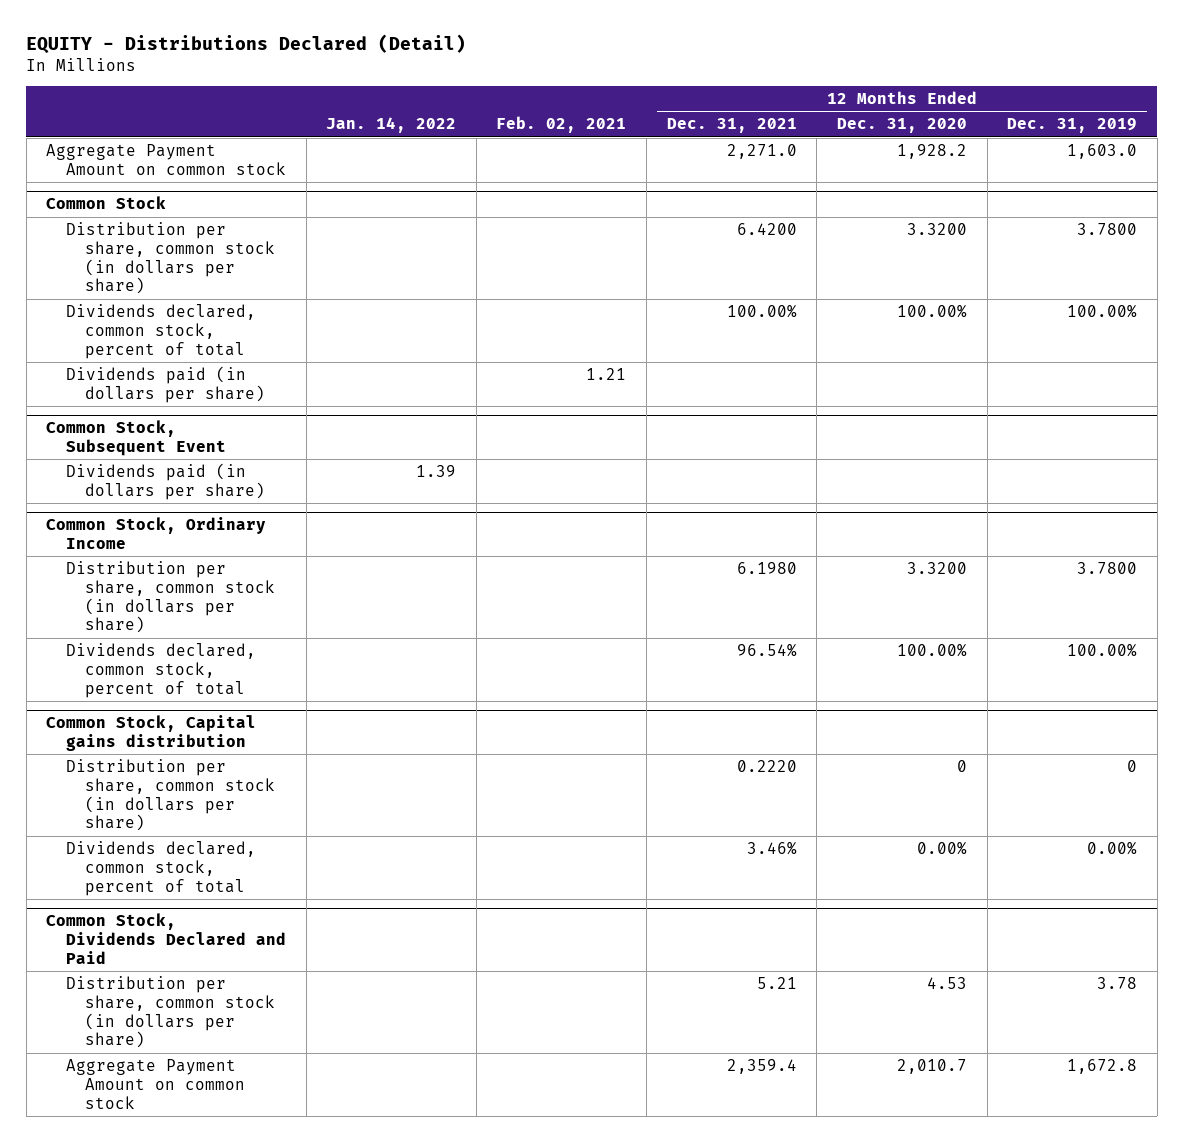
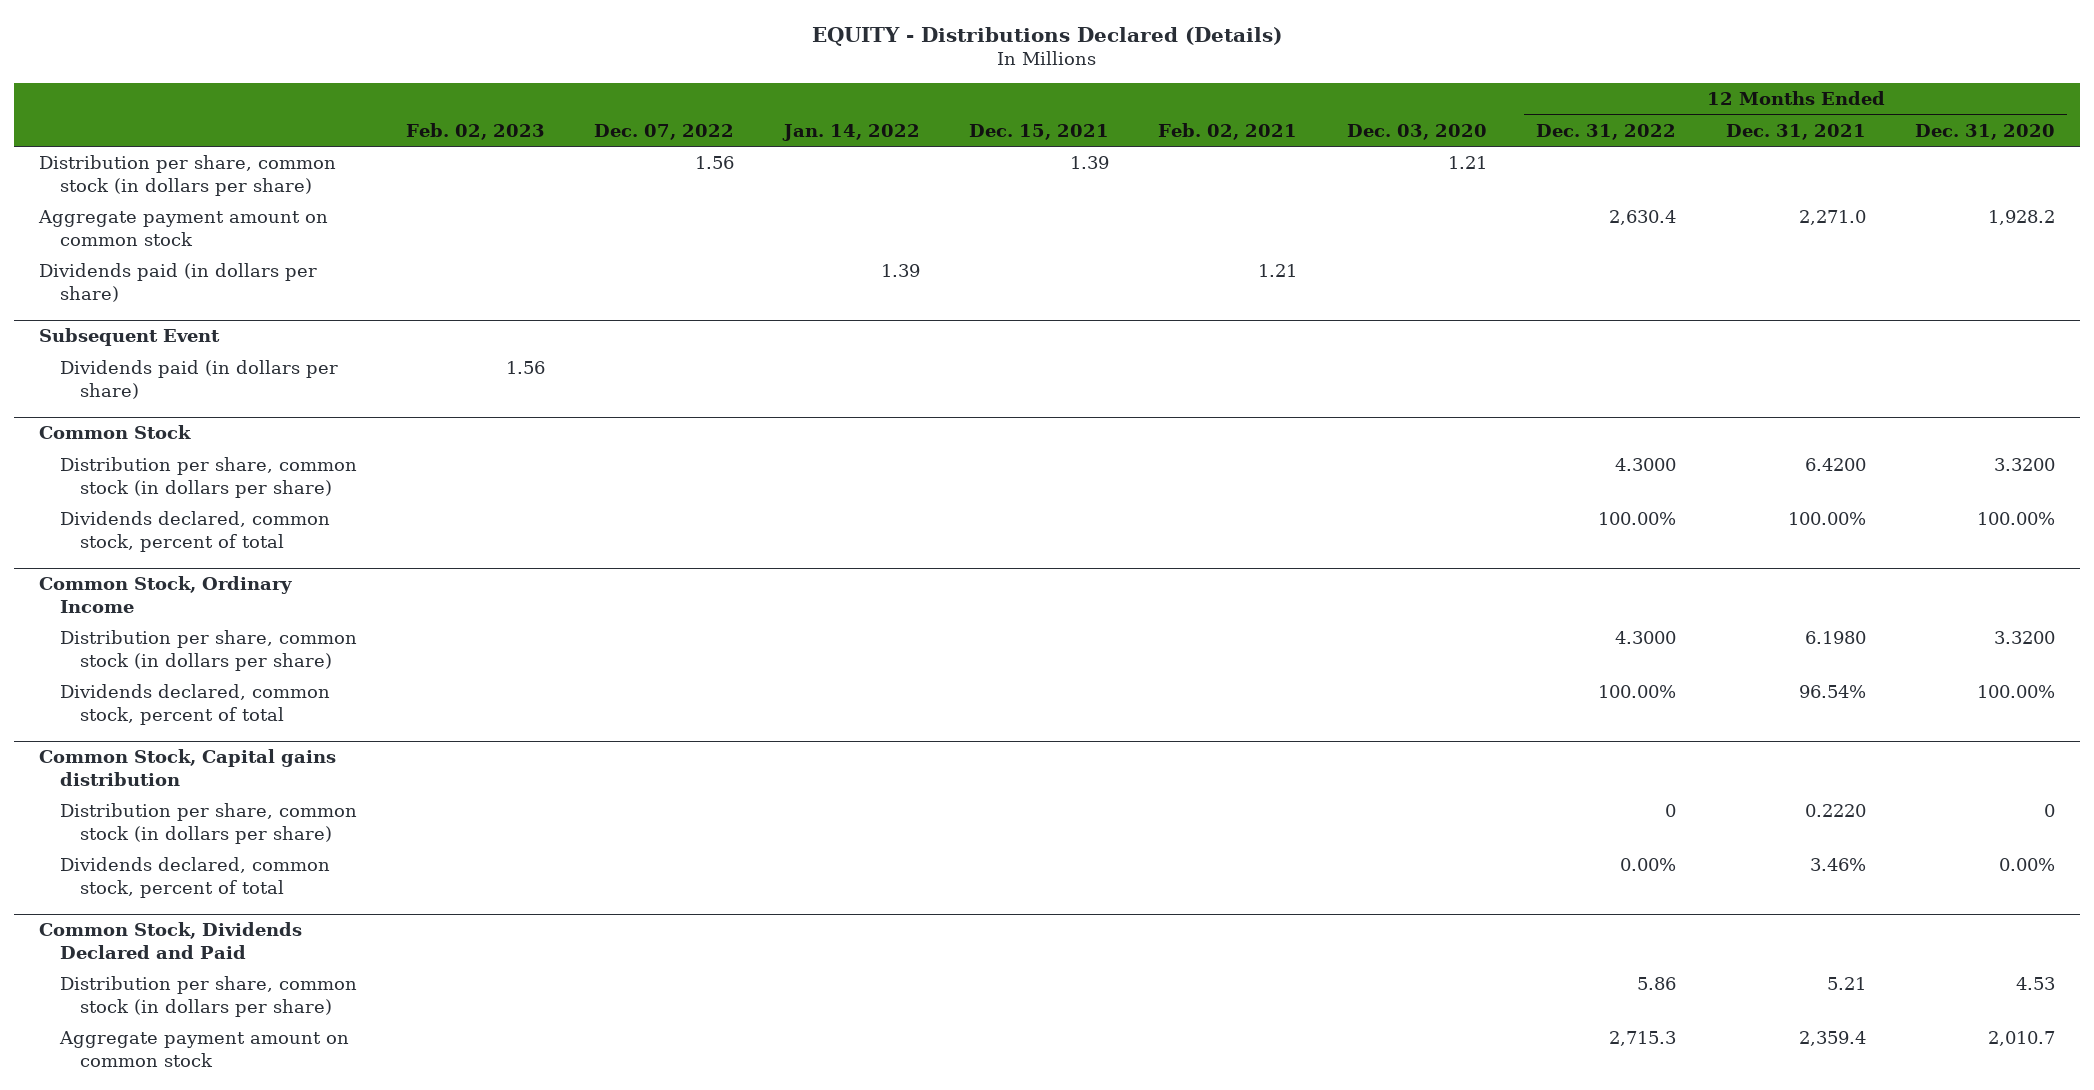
[26,34,467,54] EQUITY - Distributions Declared (Detail) -> [811,26,1282,46] EQUITY - Distributions Declared (Details)
[1007,118,1138,134] Dec. 31, 2019 -> none
none -> [406,122,546,140] Feb. 02, 2023
none -> [594,123,735,140] Dec. 07, 2022
none -> [969,123,1110,140] Dec. 15, 2021
none -> [1346,123,1487,140] Dec. 03, 2020
none -> [1536,123,1677,140] Dec. 31, 2022
none -> [38,155,336,196] Distribution per share, common stock (in dollars per share)
[46,144,286,175] Aggregate Payment Amount on common stock -> [37,210,328,246] Aggregate payment amount on common stock
none -> [38,263,317,302] Dividends paid (in dollars per share)
none -> [38,328,220,347] Subsequent Event
none -> [59,360,338,399] Dividends paid (in dollars per share)
[65,366,266,403] Dividends paid (in dollars per share) -> none
[46,420,226,457] Common Stock, Subsequent Event -> none
[65,463,266,500] Dividends paid (in dollars per share) -> none
[65,1059,246,1109] Aggregate Payment Amount on common stock -> [58,1031,349,1067] Aggregate payment amount on common stock

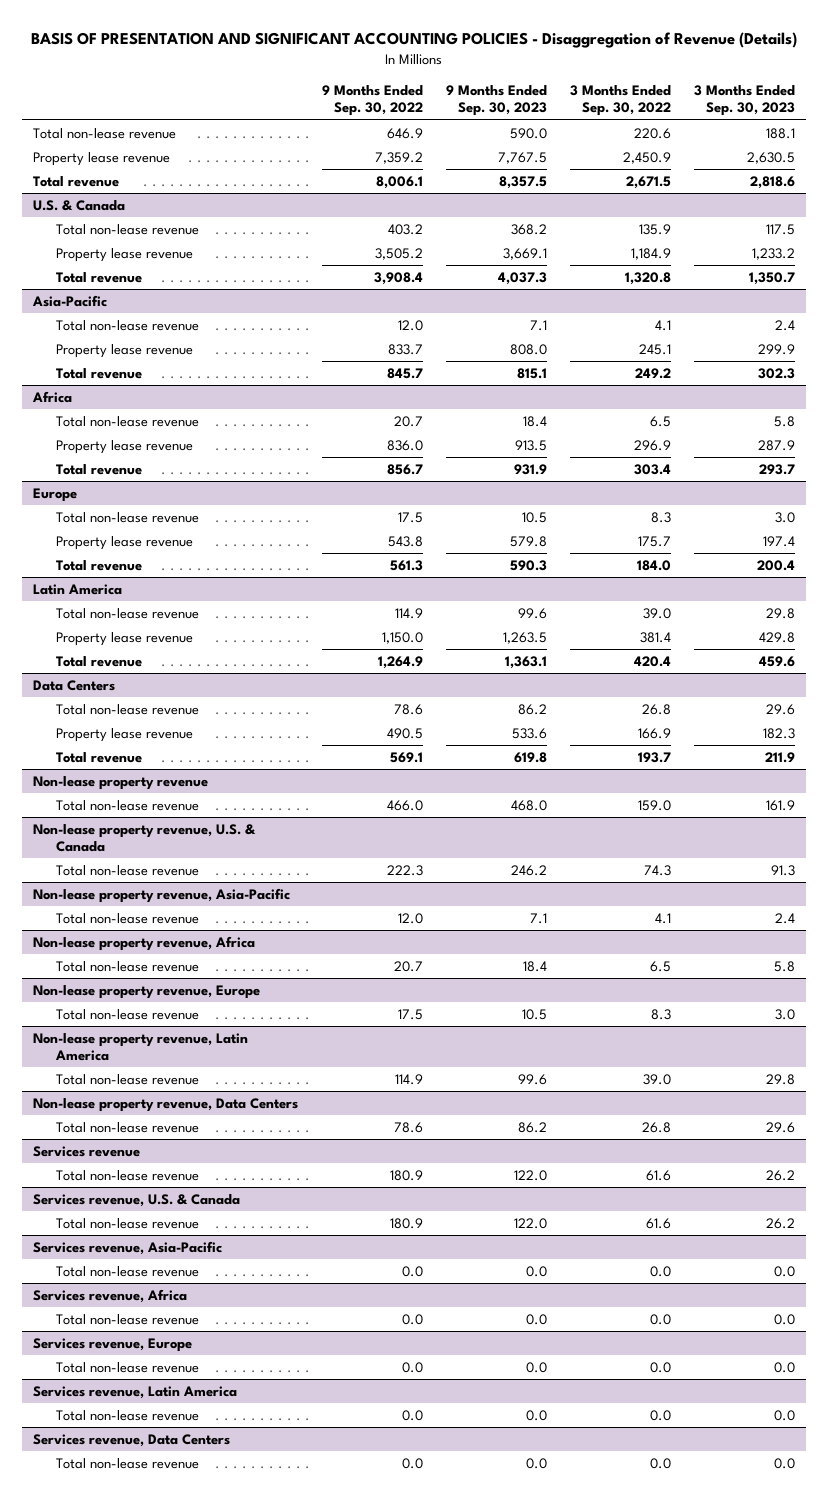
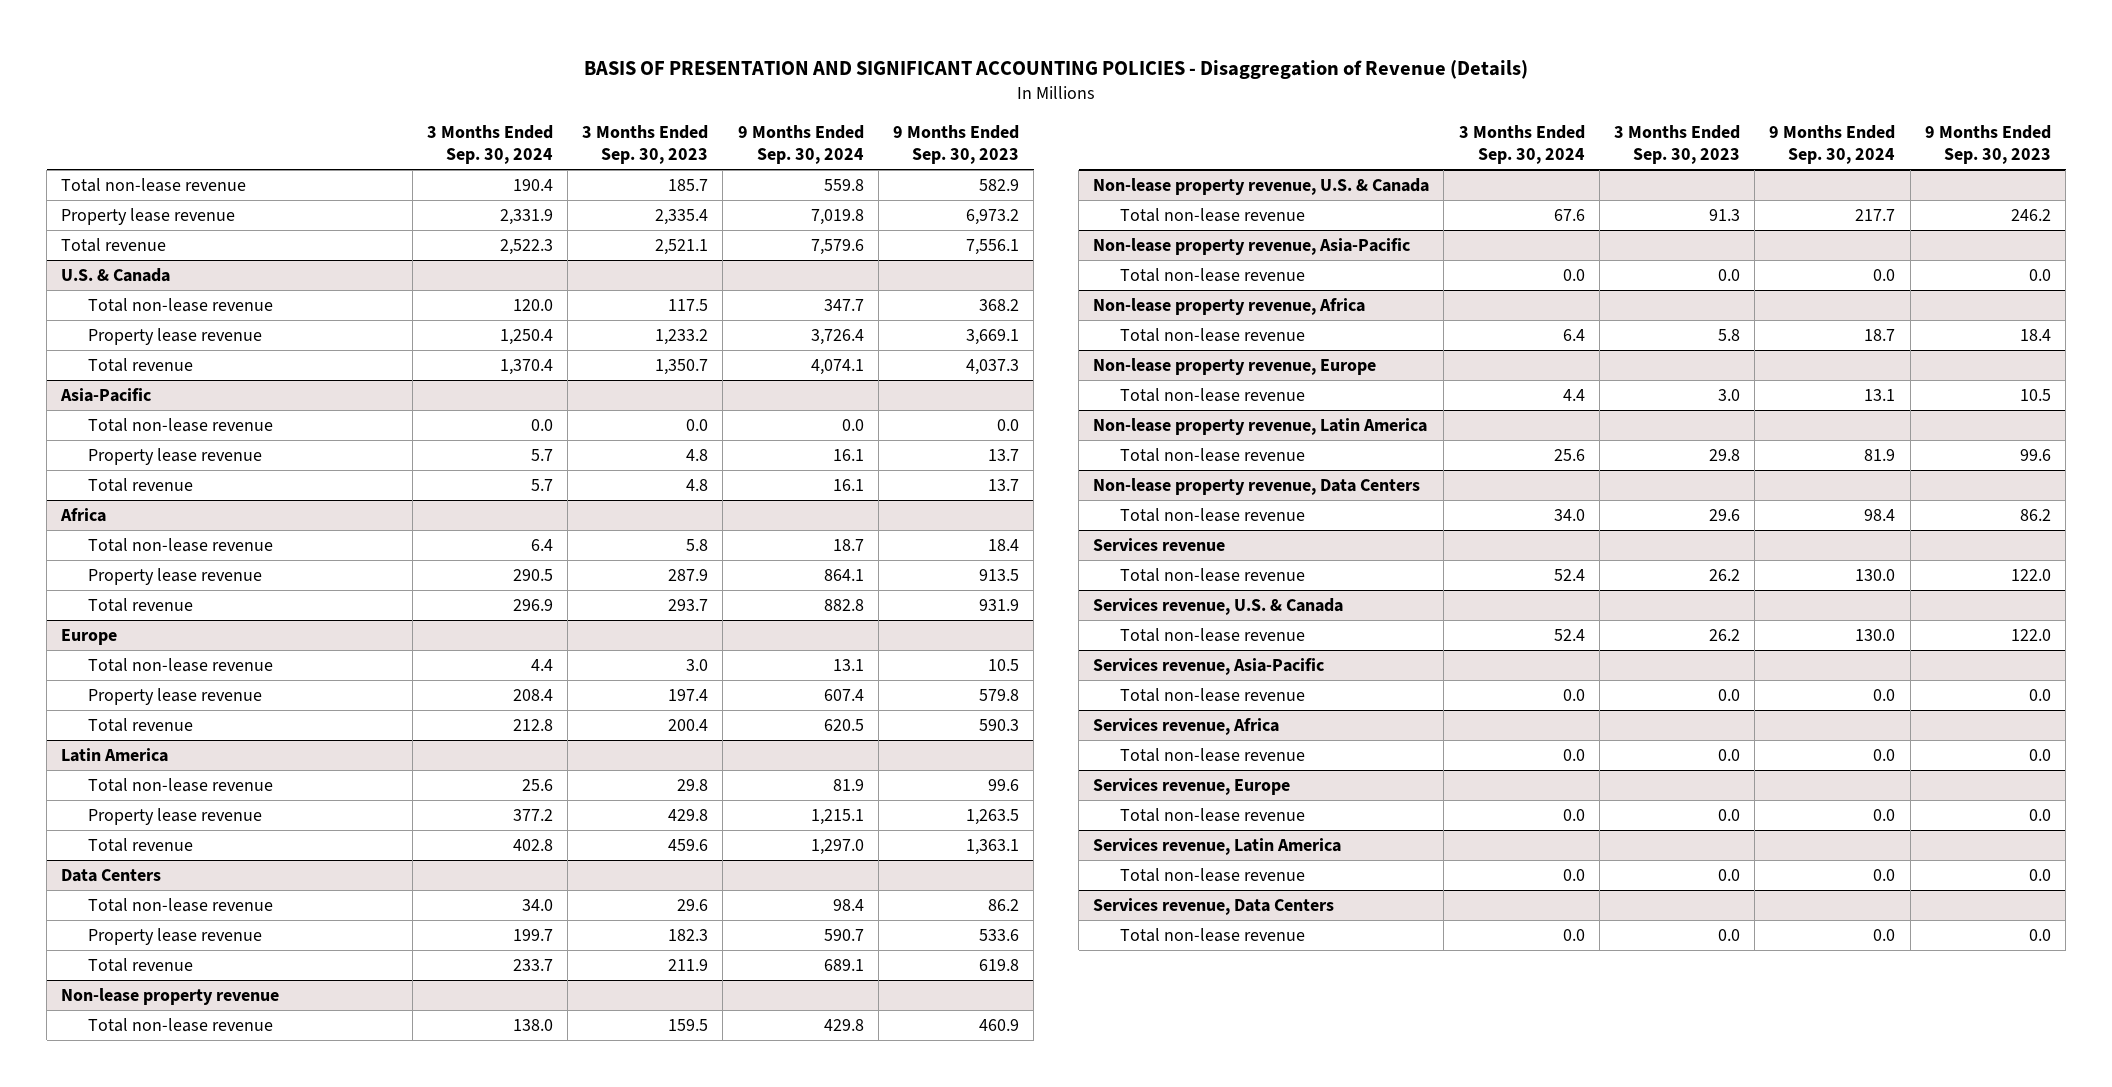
[321,85,423,117] 9 Months Ended Sep. 30, 2022 -> none
[569,85,671,117] 3 Months Ended Sep. 30, 2022 -> none
none -> [426,124,553,164] 3 Months Ended Sep. 30, 2024
none -> [737,124,864,164] 9 Months Ended Sep. 30, 2024
[509,128,547,140] 590.0 -> [979,179,1020,192] 582.9
[765,128,795,140] 188.1 -> [668,179,709,192] 185.7
[497,152,547,165] 7,767.5 -> [966,209,1020,226] 6,973.2
[746,152,795,165] 2,630.5 -> [655,209,709,226] 2,335.4
[498,176,547,190] 8,357.5 -> [966,239,1020,256] 7,556.1
[749,176,795,190] 2,818.6 -> [655,239,709,256] 2,521.1
[529,320,547,332] 7.1 -> [997,419,1020,432] 0.0
[774,320,795,332] 2.4 -> [686,419,709,432] 0.0
[509,344,547,356] 808.0 -> [988,449,1020,462] 13.7
[757,344,795,356] 299.9 -> [686,449,709,462] 4.8
[516,368,547,380] 815.1 -> [988,479,1020,492] 13.7
[757,368,795,380] 302.3 -> [686,479,709,492] 4.8
[510,800,547,812] 468.0 -> [979,1019,1020,1032] 460.9
[765,800,795,812] 161.9 -> [668,1019,709,1032] 159.5
[529,913,547,925] 7.1 -> [2028,269,2051,282] 0.0
[774,913,795,925] 2.4 -> [1718,269,1741,282] 0.0

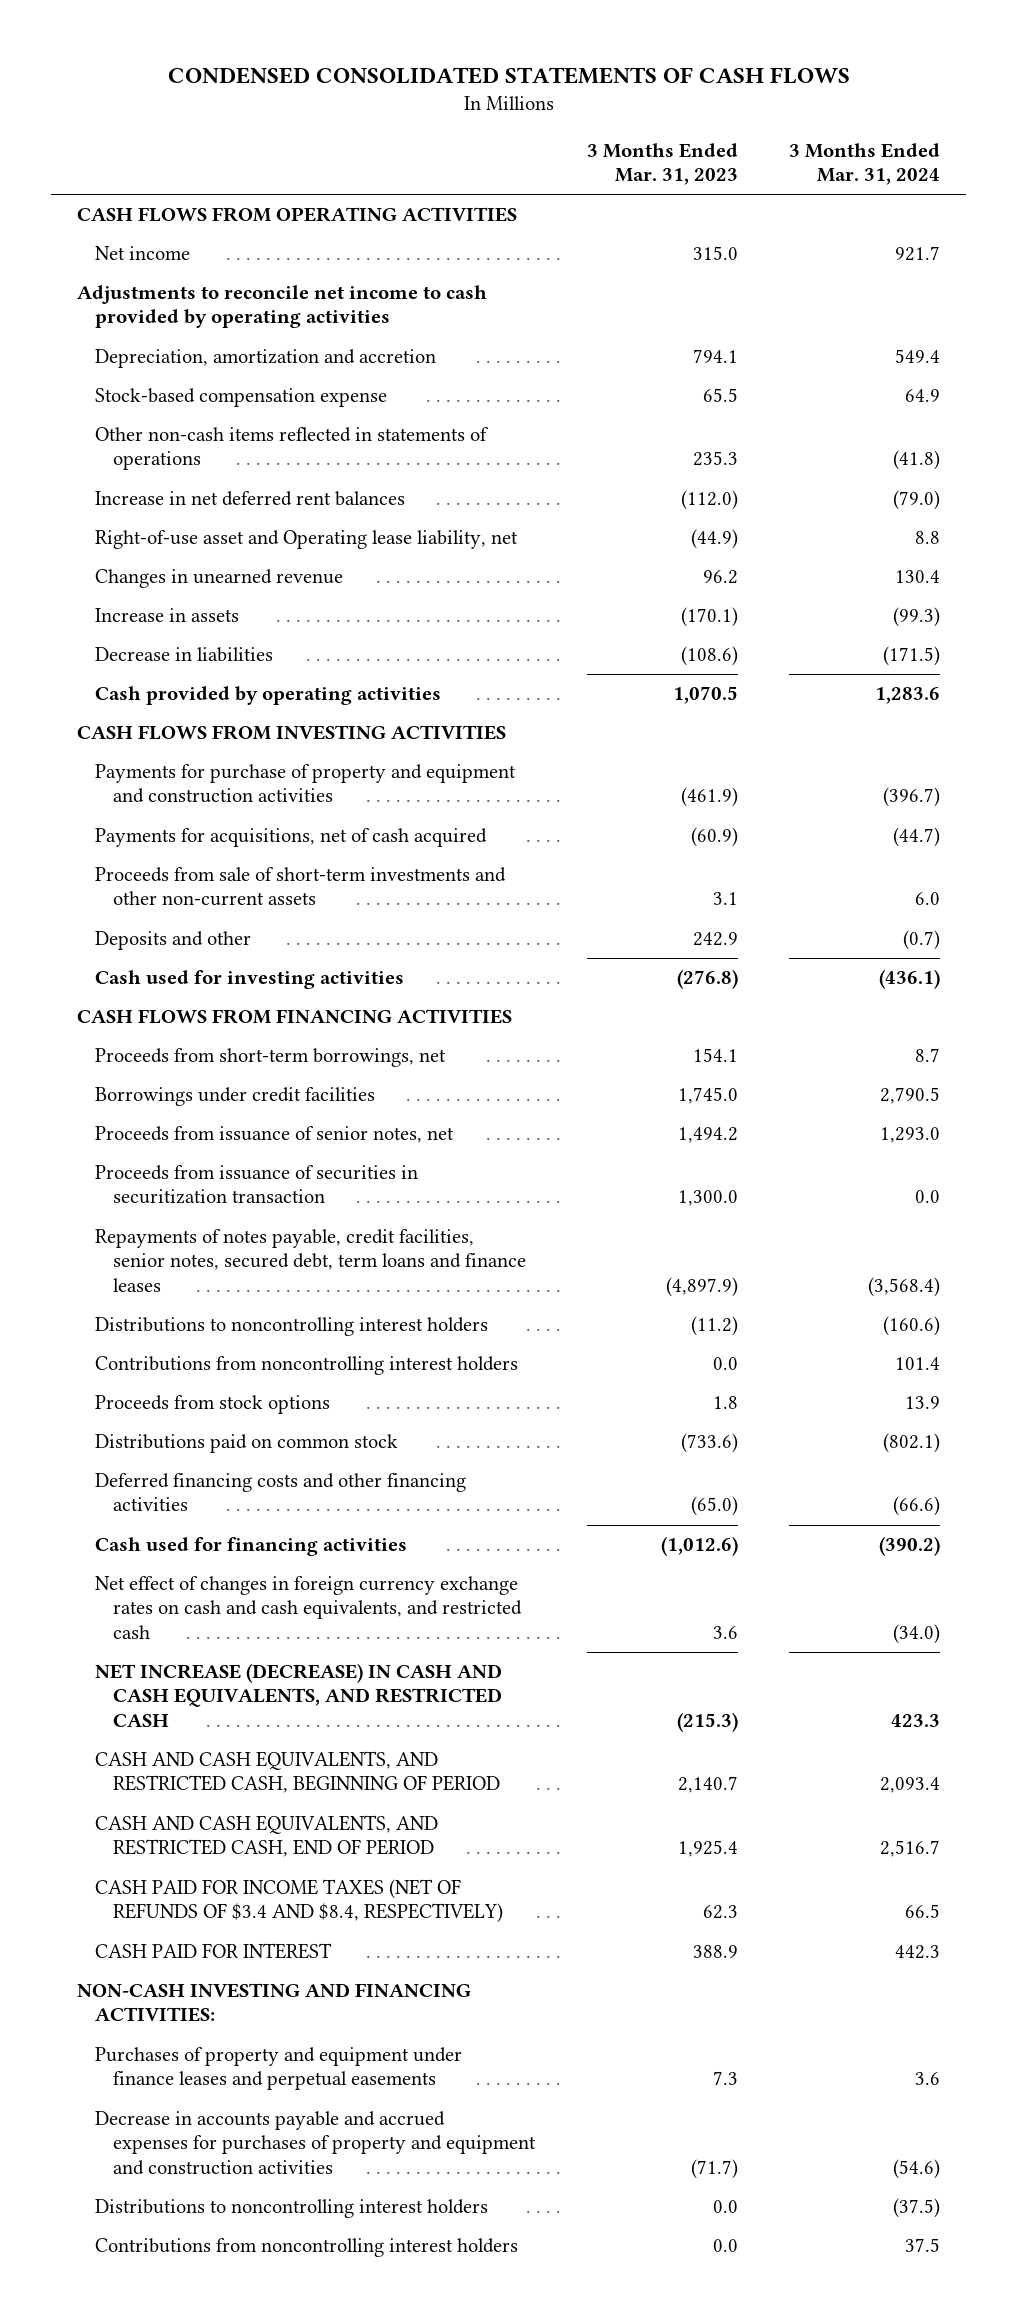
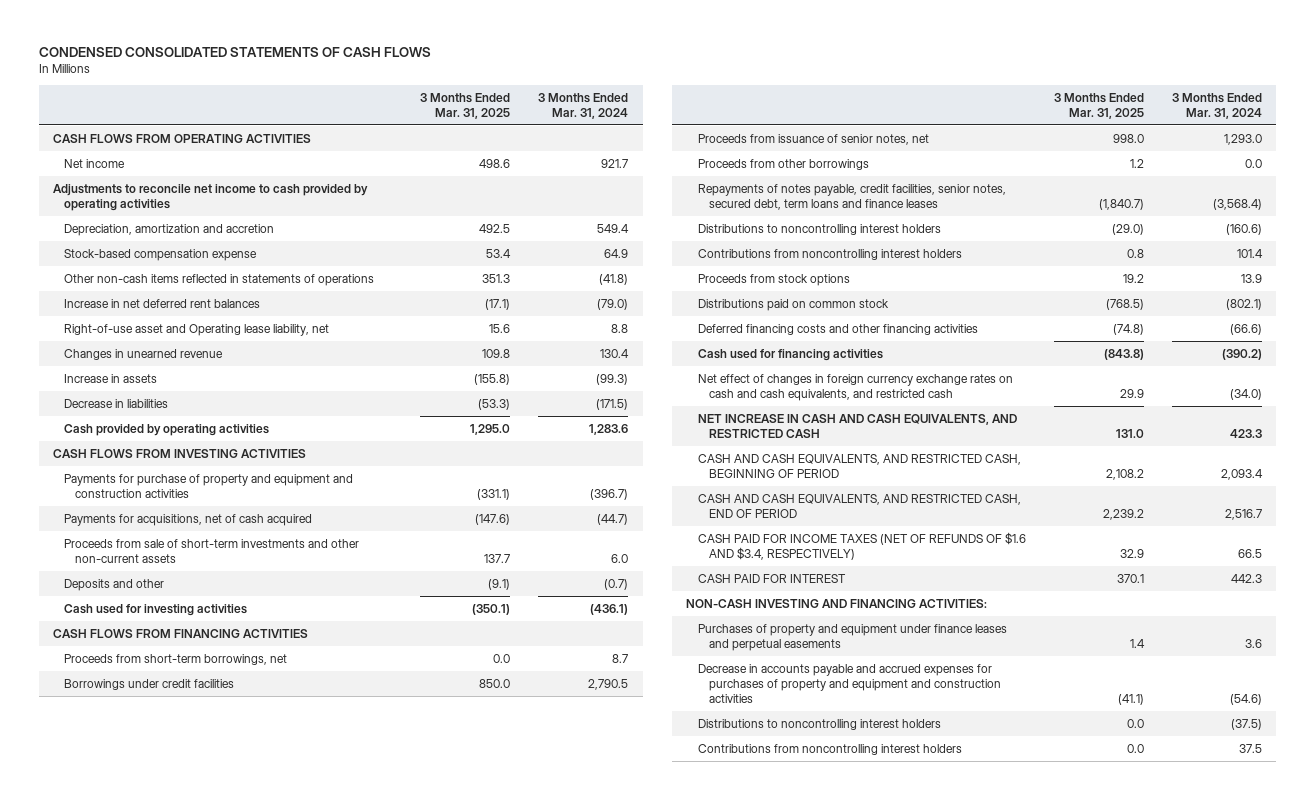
[586,142,738,186] 3 Months Ended Mar. 31, 2023 -> none
none -> [420,92,511,119] 3 Months Ended Mar. 31, 2025
[95,1165,419,1205] Proceeds from issuance of securities in securitization transaction -> none
none -> [697,158,869,170] Proceeds from other borrowings
[95,1663,503,1727] NET INCREASE (DECREASE) IN CASH AND CASH EQUIVALENTS, AND RESTRICTED CASH -> [697,413,1017,438] NET INCREASE IN CASH AND CASH EQUIVALENTS, AND RESTRICTED CASH
[95,1879,504,1924] CASH PAID FOR INCOME TAXES (NET OF REFUNDS OF $3.4 AND $8.4, RESPECTIVELY) -> [697,531,1026,560] CASH PAID FOR INCOME TAXES (NET OF REFUNDS OF $1.6 AND $3.4, RESPECTIVELY)

